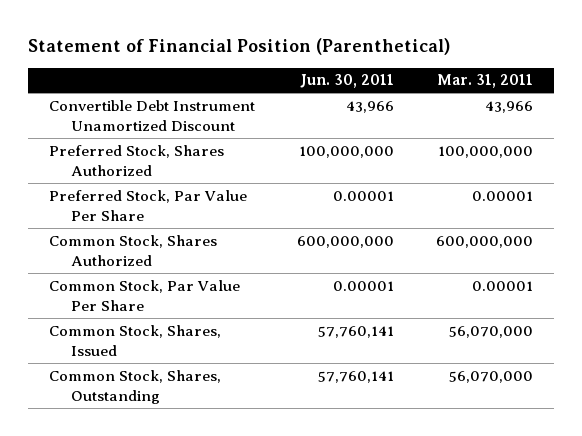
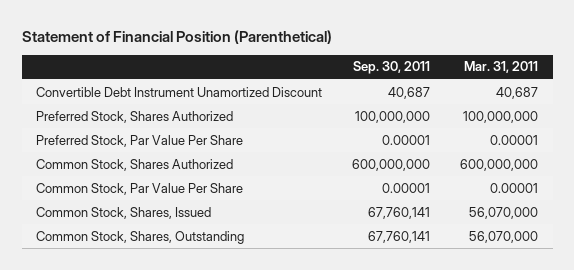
[300,74,395,89] Jun. 30, 2011 -> none
none -> [353,61,431,75] Sep. 30, 2011
[485,100,534,113] 43,966 -> [496,86,539,99] 40,687

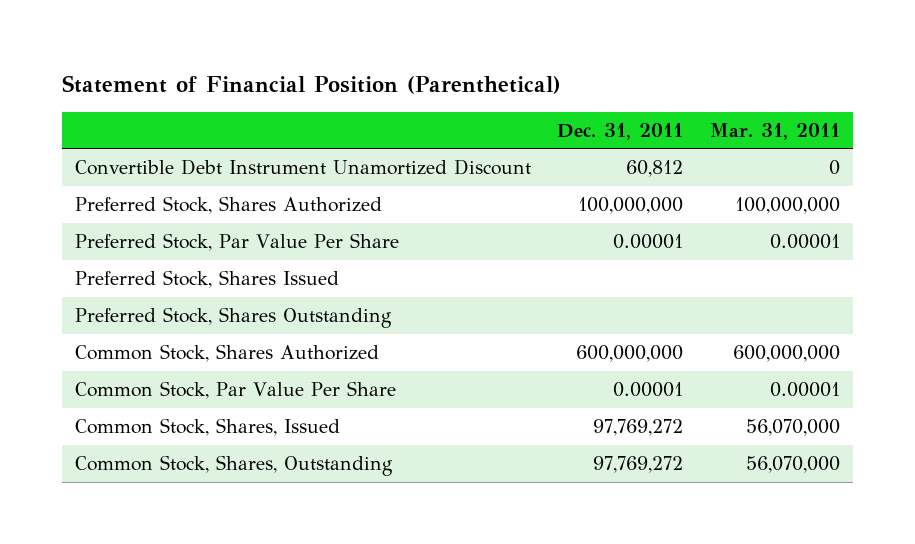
[353,61,431,75] Sep. 30, 2011 -> none
none -> [557,122,684,140] Dec. 31, 2011
[496,86,539,99] 40,687 -> [828,160,840,176] 0
none -> [74,270,339,289] Preferred Stock, Shares Issued
none -> [74,307,392,329] Preferred Stock, Shares Outstanding

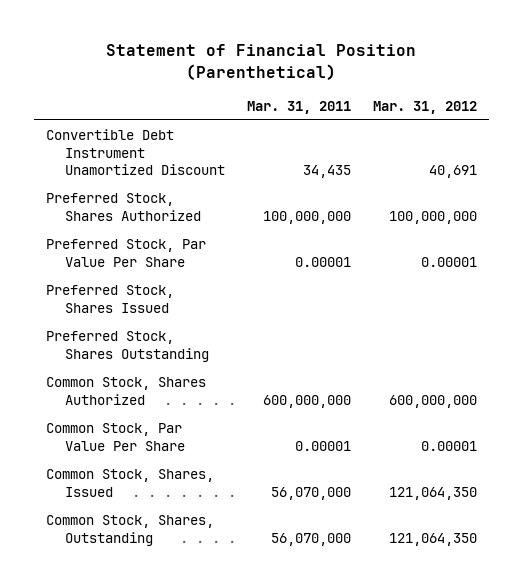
[557,122,684,140] Dec. 31, 2011 -> none
none -> [373,100,478,114] Mar. 31, 2012
[828,160,840,176] 0 -> [303,165,352,179] 34,435

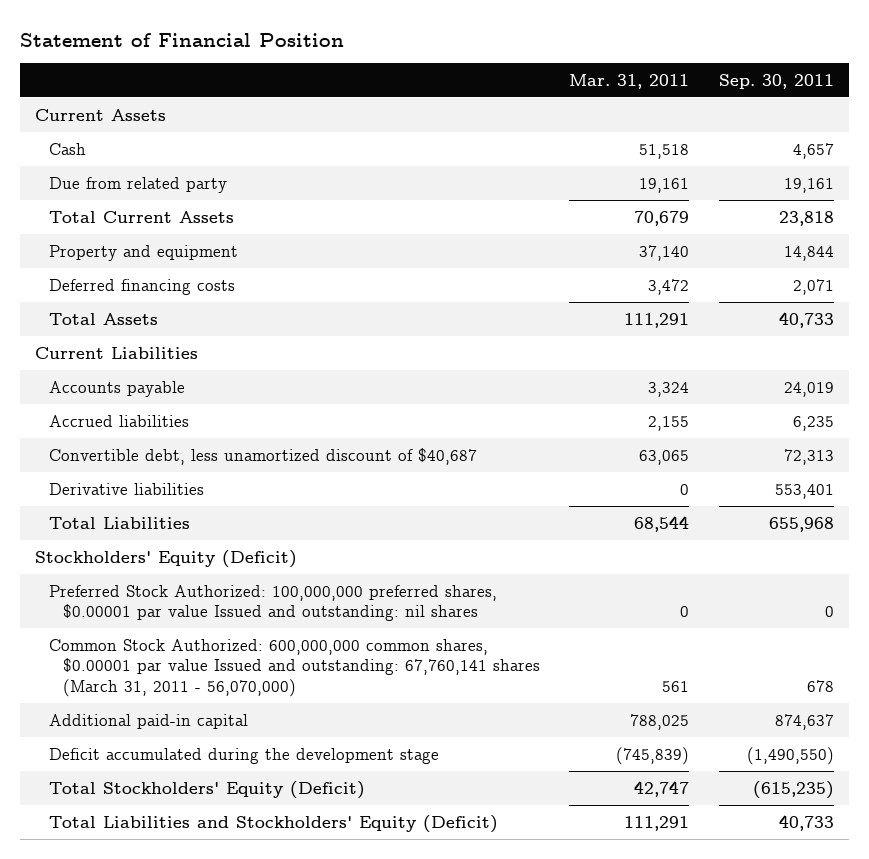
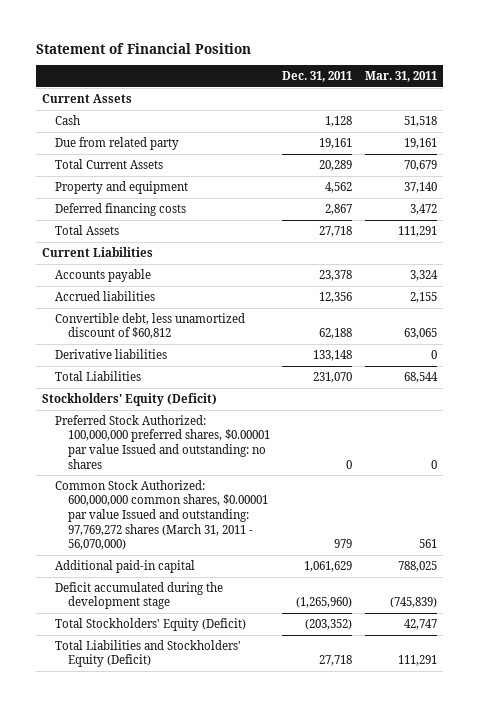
[719,74,835,90] Sep. 30, 2011 -> none
none -> [282,71,353,83] Dec. 31, 2011
[48,447,477,465] Convertible debt, less unamortized discount of $40,687 -> [55,312,246,340] Convertible debt, less unamortized discount of $60,812
[48,584,497,622] Preferred Stock Authorized: 100,000,000 preferred shares, $0.00001 par value Issued and outstanding: nil shares -> [55,414,271,469] Preferred Stock Authorized: 100,000,000 preferred shares, $0.00001 par value Issued and outstanding: no shares
[48,638,540,698] Common Stock Authorized: 600,000,000 common shares, $0.00001 par value Issued and outstanding: 67,760,141 shares (March 31, 2011 - 56,070,000) -> [55,479,269,551] Common Stock Authorized: 600,000,000 common shares, $0.00001 par value Issued and outstanding: 97,769,272 shares (March 31, 2011 - 56,070,000)

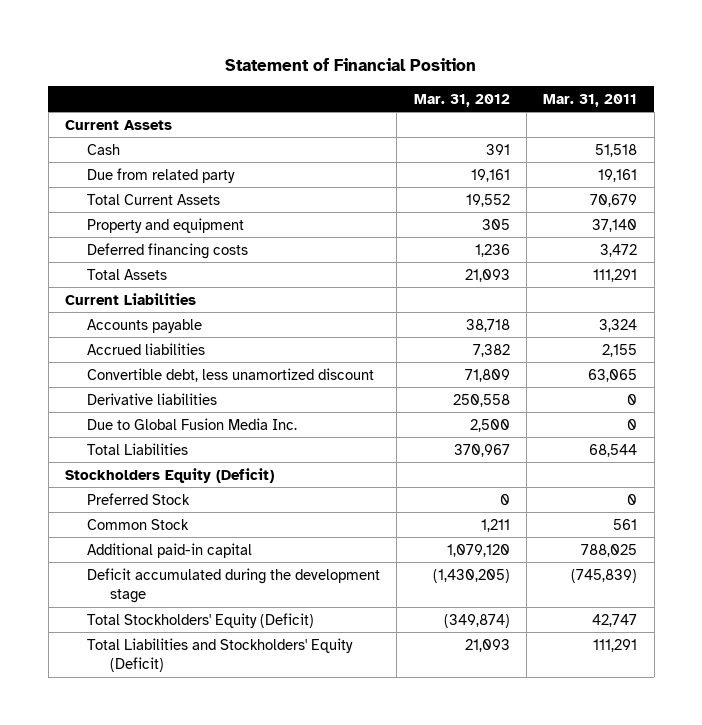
[282,71,353,83] Dec. 31, 2011 -> none
none -> [413,93,510,107] Mar. 31, 2012
[55,312,246,340] Convertible debt, less unamortized discount of $60,812 -> [87,367,375,382] Convertible debt, less unamortized discount
none -> [87,417,298,430] Due to Global Fusion Media Inc.
[42,392,218,406] Stockholders' Equity (Deficit) -> [64,467,274,483] Stockholders Equity (Deficit)
[55,414,271,469] Preferred Stock Authorized: 100,000,000 preferred shares, $0.00001 par value Issued and outstanding: no shares -> [87,492,191,505] Preferred Stock
[55,479,269,551] Common Stock Authorized: 600,000,000 common shares, $0.00001 par value Issued and outstanding: 97,769,272 shares (March 31, 2011 - 56,070,000) -> [87,518,190,530] Common Stock

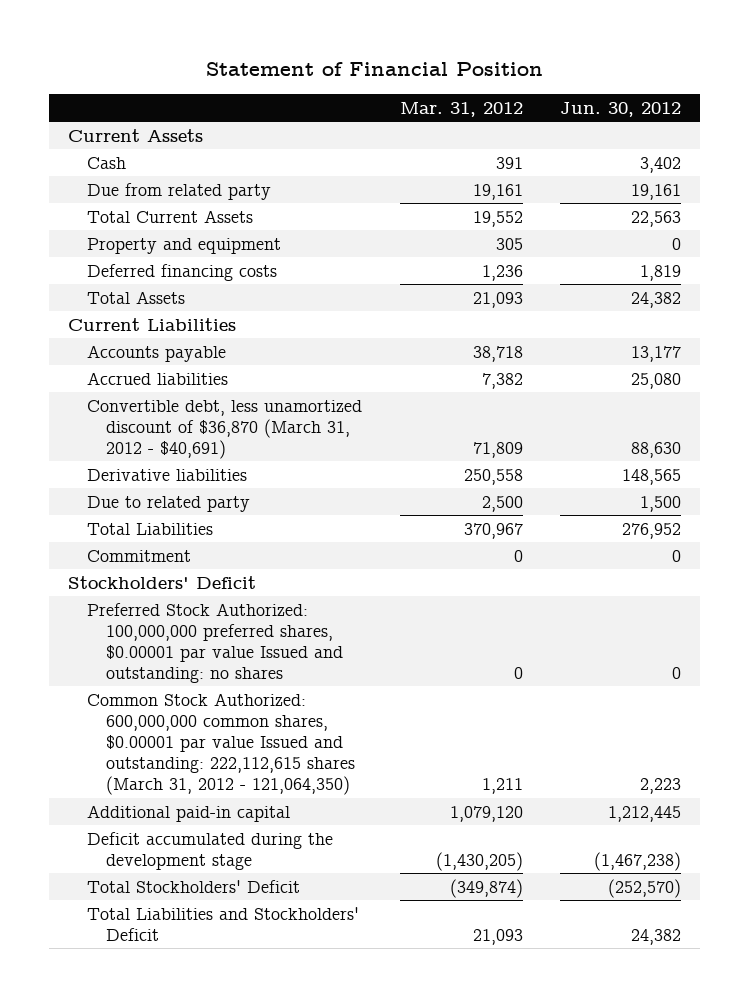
[543,93,638,107] Mar. 31, 2011 -> none
none -> [560,101,682,117] Jun. 30, 2012
[87,367,375,382] Convertible debt, less unamortized discount -> [86,399,362,459] Convertible debt, less unamortized discount of $36,870 (March 31, 2012 - $40,691)
[87,417,298,430] Due to Global Fusion Media Inc. -> [86,495,250,512] Due to related party
none -> [86,549,191,562] Commitment
[64,467,274,483] Stockholders Equity (Deficit) -> [67,575,256,589] Stockholders' Deficit
[87,492,191,505] Preferred Stock -> [86,602,343,683] Preferred Stock Authorized: 100,000,000 preferred shares, $0.00001 par value Issued and outstanding: no shares
[87,518,190,530] Common Stock -> [86,692,355,796] Common Stock Authorized: 600,000,000 common shares, $0.00001 par value Issued and outstanding: 222,112,615 shares (March 31, 2012 - 121,064,350)
[87,612,315,628] Total Stockholders' Equity (Deficit) -> [86,879,300,893] Total Stockholders' Deficit
[87,637,354,672] Total Liabilities and Stockholders' Equity (Deficit) -> [86,906,359,941] Total Liabilities and Stockholders' Deficit

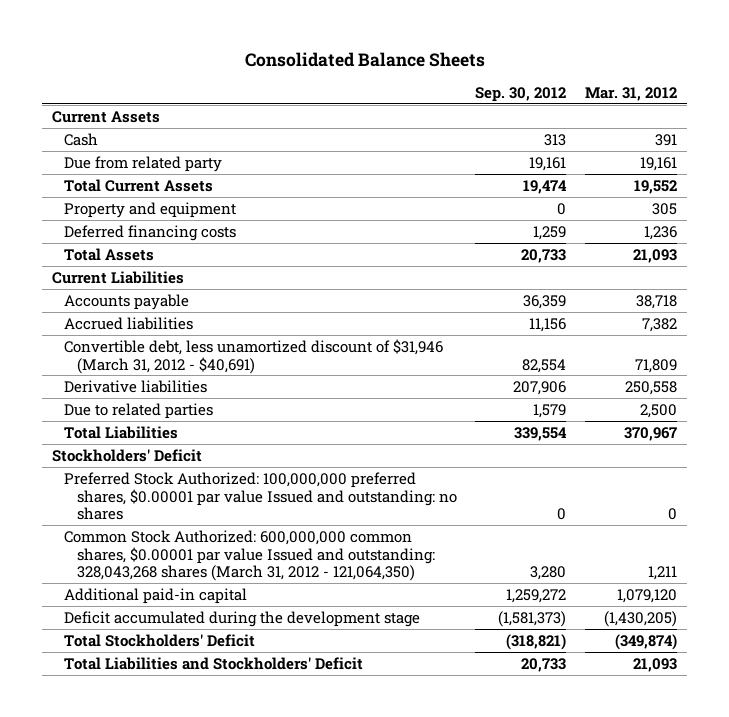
[205,62,543,77] Statement of Financial Position -> [244,51,485,67] Consolidated Balance Sheets
[560,101,682,117] Jun. 30, 2012 -> none
none -> [475,86,567,102] Sep. 30, 2012
[86,399,362,459] Convertible debt, less unamortized discount of $36,870 (March 31, 2012 - $40,691) -> [64,338,444,374] Convertible debt, less unamortized discount of $31,946 (March 31, 2012 - $40,691)
[86,495,250,512] Due to related party -> [64,402,214,419] Due to related parties
[86,549,191,562] Commitment -> none
[86,692,355,796] Common Stock Authorized: 600,000,000 common shares, $0.00001 par value Issued and outstanding: 222,112,615 shares (March 31, 2012 - 121,064,350) -> [64,529,435,582] Common Stock Authorized: 600,000,000 common shares, $0.00001 par value Issued and outstanding: 328,043,268 shares (March 31, 2012 - 121,064,350)

